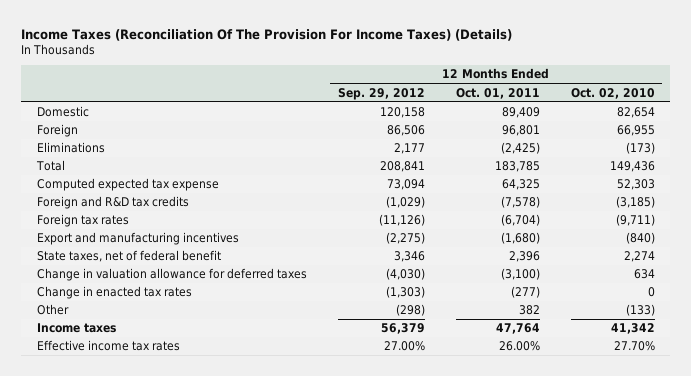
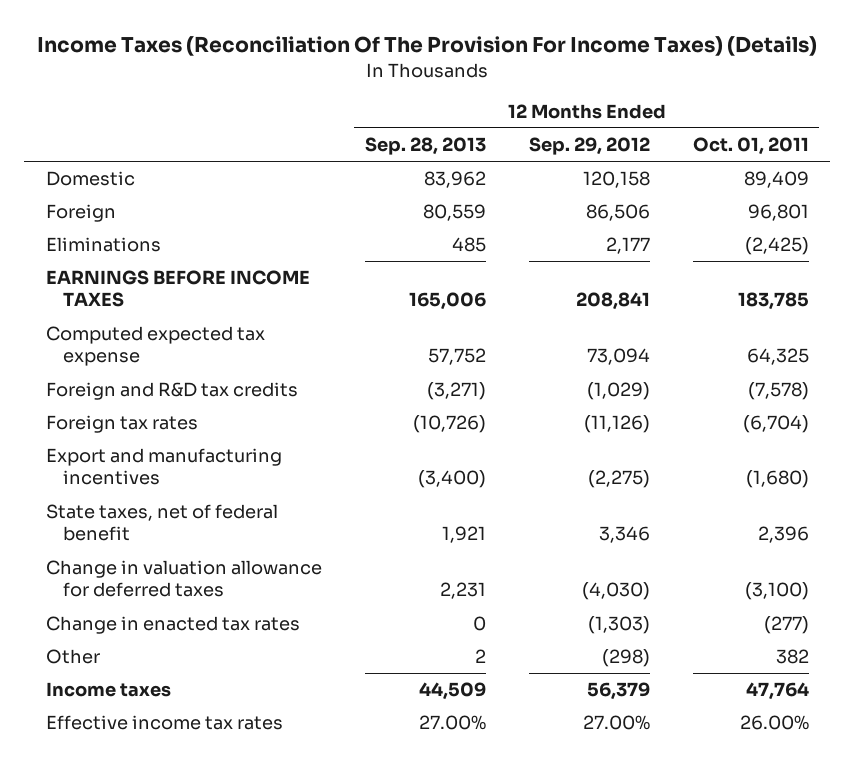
[570,87,655,99] Oct. 02, 2010 -> none
none -> [364,137,486,156] Sep. 28, 2013
[35,160,65,172] Total -> [45,270,310,308] EARNINGS BEFORE INCOME TAXES

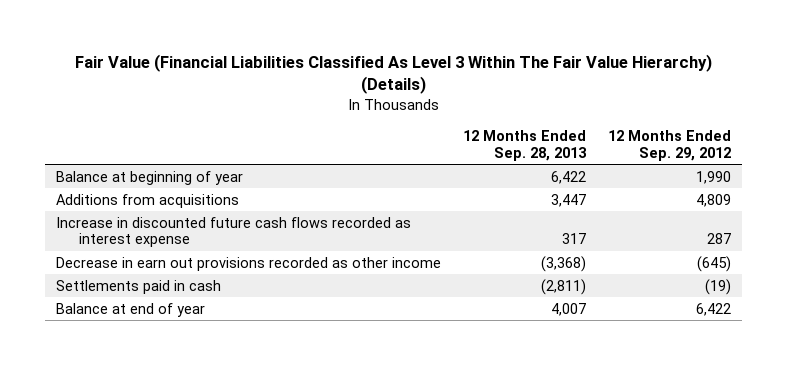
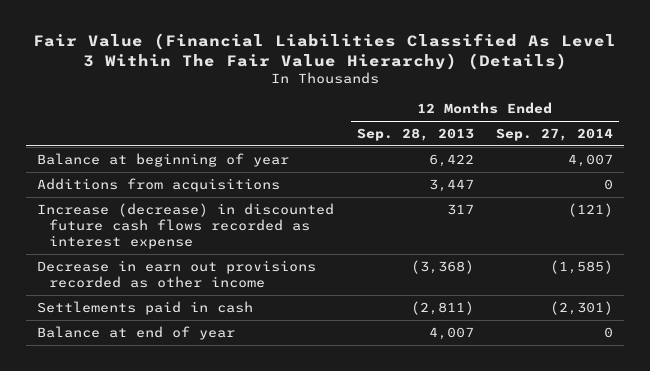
[608,130,732,162] 12 Months Ended Sep. 29, 2012 -> none
none -> [496,128,614,142] Sep. 27, 2014
[56,216,412,248] Increase in discounted future cash flows recorded as interest expense -> [37,202,335,250] Increase (decrease) in discounted future cash flows recorded as interest expense

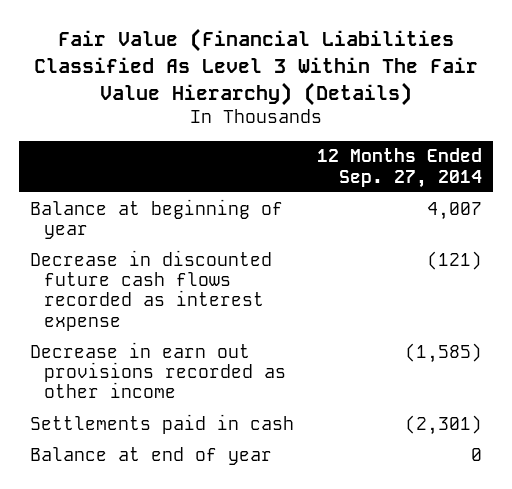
[356,128,474,142] Sep. 28, 2013 -> none
[37,177,281,192] Additions from acquisitions -> none
[37,202,335,250] Increase (decrease) in discounted future cash flows recorded as interest expense -> [30,249,273,331] Decrease in discounted future cash flows recorded as interest expense

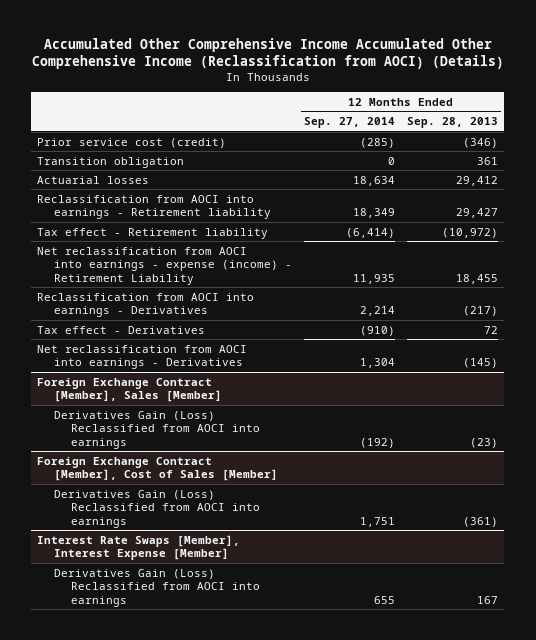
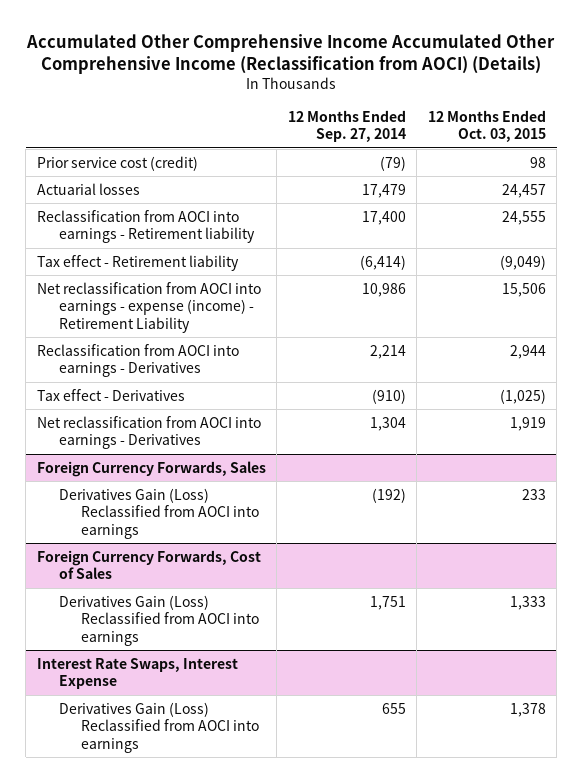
[407,117,499,129] Sep. 28, 2013 -> none
none -> [427,109,546,143] 12 Months Ended Oct. 03, 2015
[37,156,185,168] Transition obligation -> none
[360,137,396,148] (285) -> [379,155,406,171] (79)
[353,175,396,186] 18,634 -> [361,183,406,198] 17,479
[353,208,396,219] 18,349 -> [361,210,406,225] 17,400
[353,273,396,284] 11,935 -> [361,282,406,297] 10,986
[37,377,223,403] Foreign Exchange Contract [Member], Sales [Member] -> none
none -> [36,460,266,477] Foreign Currency Forwards, Sales
[37,456,279,482] Foreign Exchange Contract [Member], Cost of Sales [Member] -> none
none -> [36,549,261,580] Foreign Currency Forwards, Cost of Sales
[37,534,241,561] Interest Rate Swaps [Member], Interest Expense [Member] -> [36,657,238,690] Interest Rate Swaps, Interest Expense

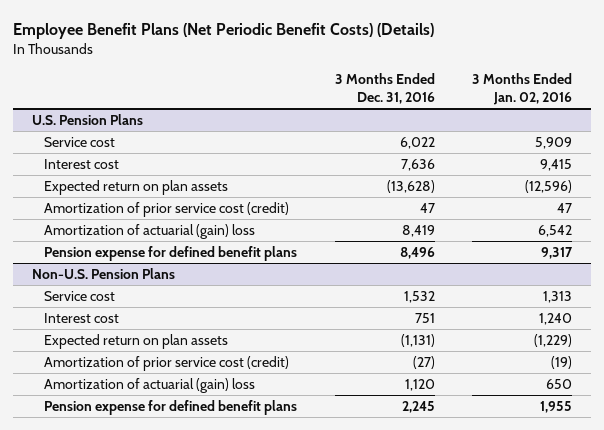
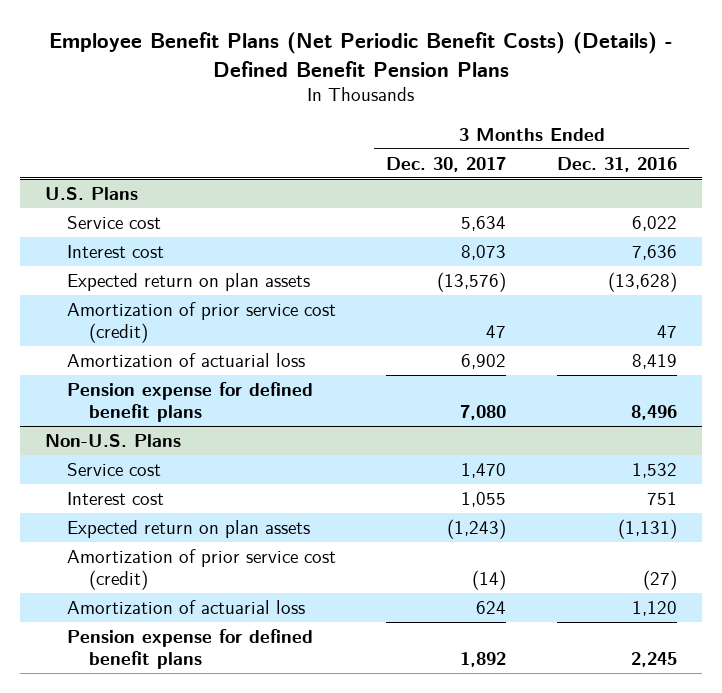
[12,22,434,39] Employee Benefit Plans (Net Periodic Benefit Costs) (Details) -> [48,32,673,77] Employee Benefit Plans (Net Periodic Benefit Costs) (Details) - Defined Benefit Pension Plans
[472,72,573,105] 3 Months Ended Jan. 02, 2016 -> none
none -> [386,156,507,172] Dec. 30, 2017
[31,114,143,126] U.S. Pension Plans -> [44,186,138,200] U.S. Plans
[43,224,255,240] Amortization of actuarial (gain) loss -> [66,352,305,367] Amortization of actuarial loss
[31,268,175,280] Non-U.S. Pension Plans -> [44,433,181,447] Non-U.S. Plans
[43,378,255,394] Amortization of actuarial (gain) loss -> [66,599,305,614] Amortization of actuarial loss

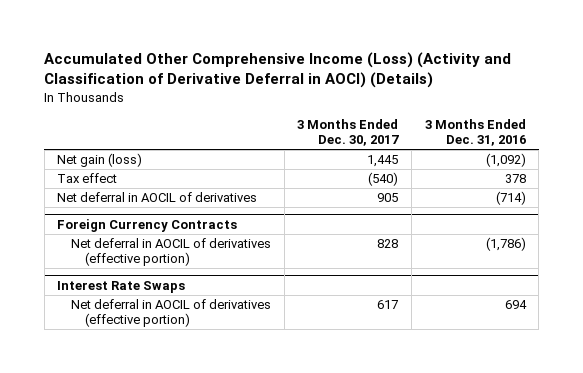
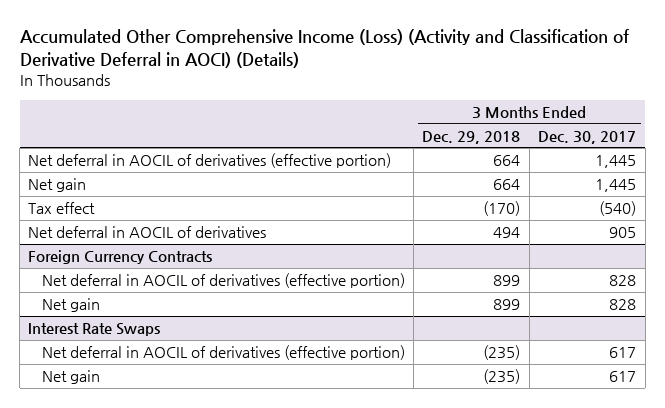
[424,119,526,147] 3 Months Ended Dec. 31, 2016 -> none
none -> [422,130,521,144] Dec. 29, 2018
[57,153,143,168] Net gain (loss) -> [28,152,392,168] Net deferral in AOCIL of derivatives (effective portion)
none -> [28,177,87,192] Net gain
none -> [41,297,100,312] Net gain
none -> [41,369,100,384] Net gain

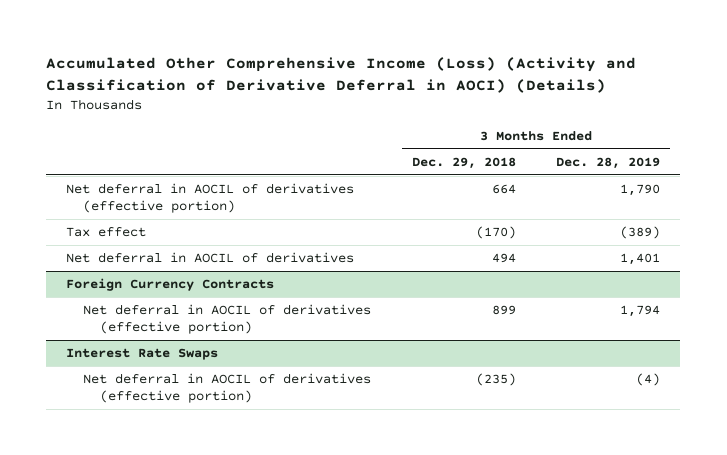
[538,130,637,144] Dec. 30, 2017 -> none
none -> [556,156,661,169] Dec. 28, 2019
[28,177,87,192] Net gain -> none
[41,297,100,312] Net gain -> none
[41,369,100,384] Net gain -> none

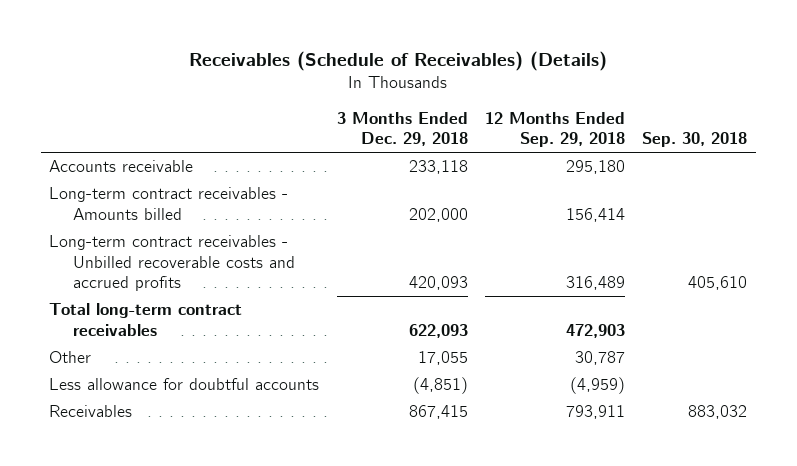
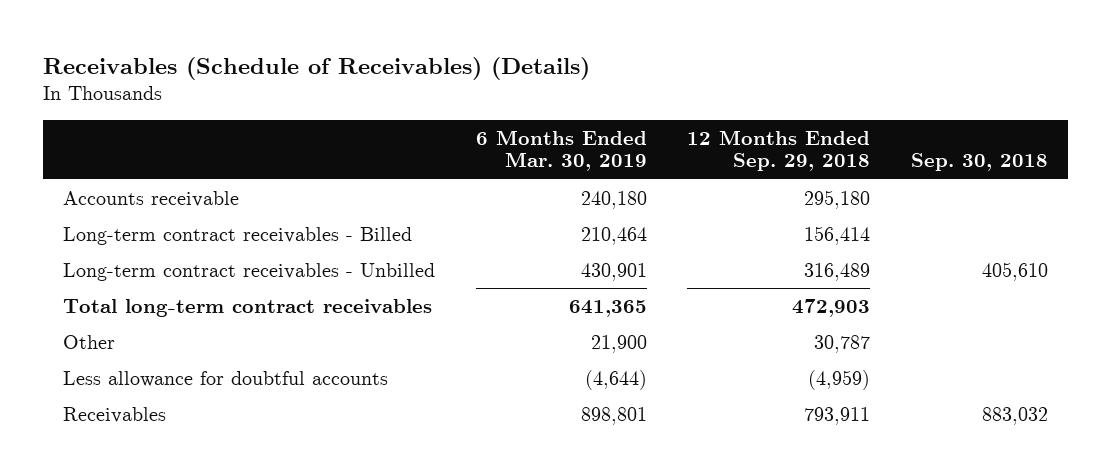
[336,111,468,147] 3 Months Ended Dec. 29, 2018 -> none
none -> [475,129,647,172] 6 Months Ended Mar. 30, 2019
[49,187,289,220] Long-term contract receivables - Amounts billed -> [63,226,413,245] Long-term contract receivables - Billed
[49,235,296,292] Long-term contract receivables - Unbilled recoverable costs and accrued profits -> [63,262,436,281] Long-term contract receivables - Unbilled

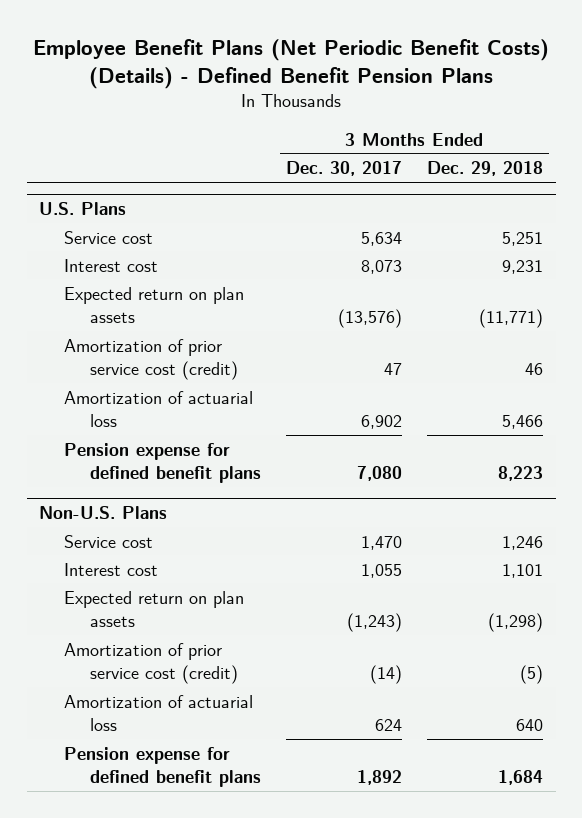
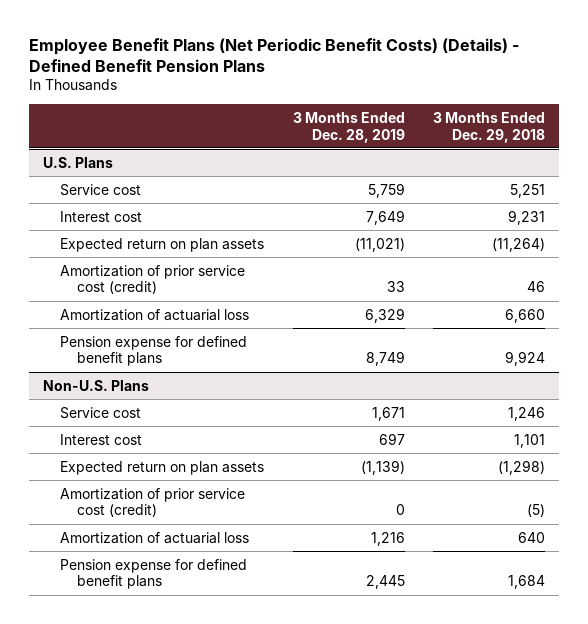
[285,161,402,177] Dec. 30, 2017 -> none
none -> [292,111,405,143] 3 Months Ended Dec. 28, 2019
[479,309,544,329] (11,771) -> [492,237,546,252] (11,264)
[502,415,544,430] 5,466 -> [505,308,546,323] 6,660
[498,466,544,482] 8,223 -> [505,351,546,367] 9,924

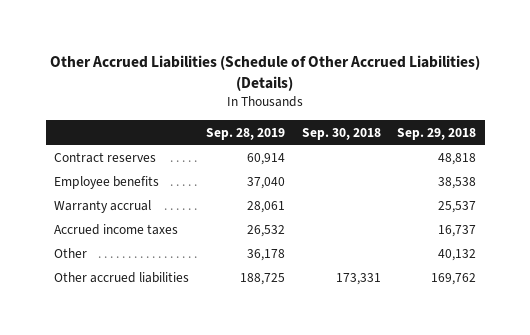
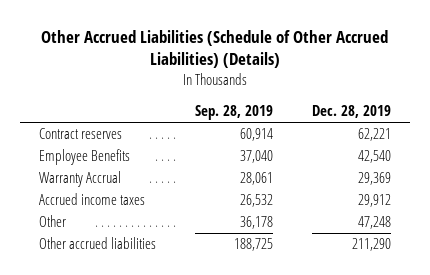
[301,127,381,140] Sep. 30, 2018 -> none
[397,127,477,140] Sep. 29, 2018 -> none
none -> [311,104,391,118] Dec. 28, 2019
[54,175,160,189] Employee benefits -> [39,149,131,166] Employee Benefits
[54,199,152,213] Warranty accrual -> [39,171,122,188] Warranty Accrual

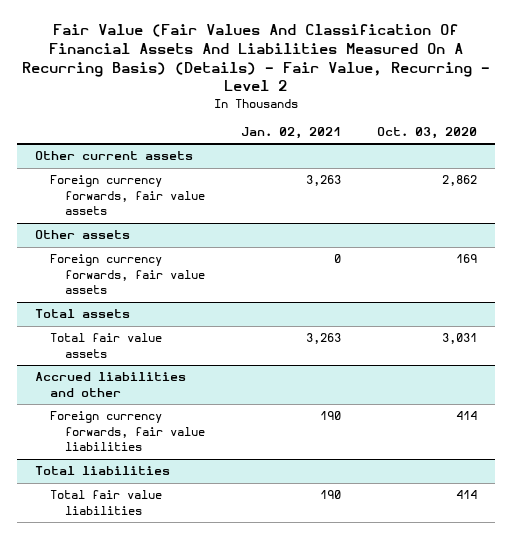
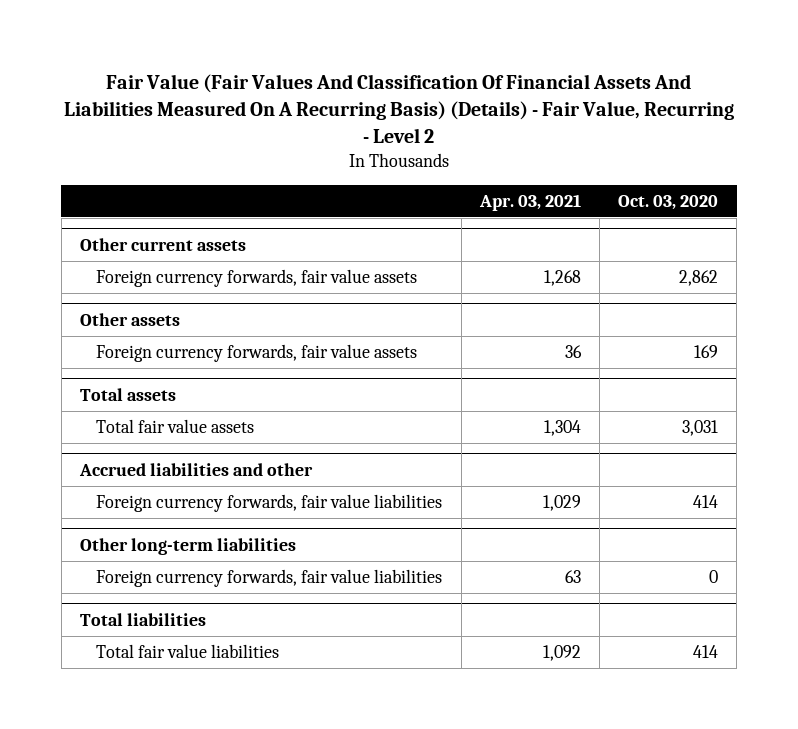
[241,126,342,139] Jan. 02, 2021 -> none
none -> [478,193,581,211] Apr. 03, 2021
none -> [80,537,297,555] Other long-term liabilities
none -> [96,568,443,587] Foreign currency forwards, fair value liabilities

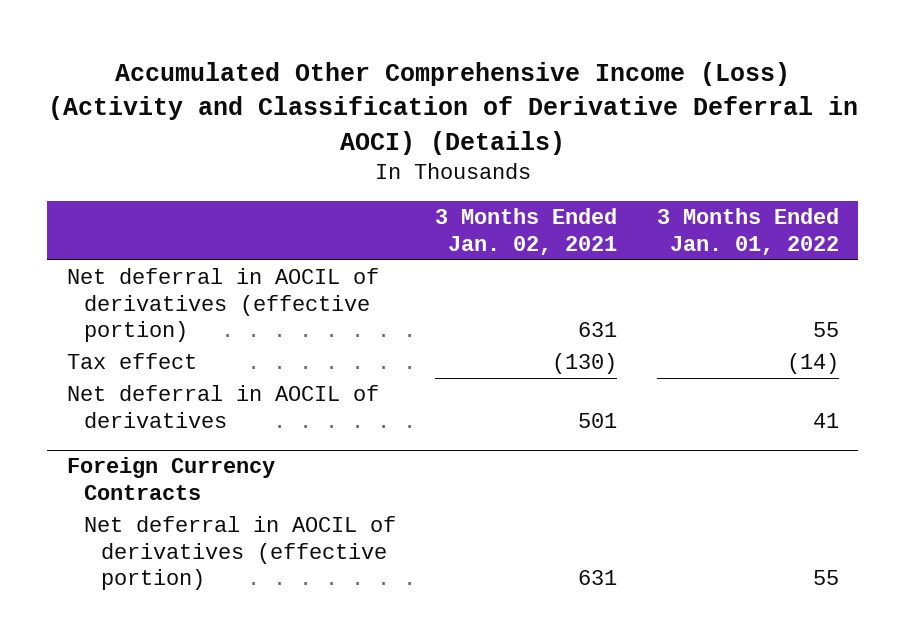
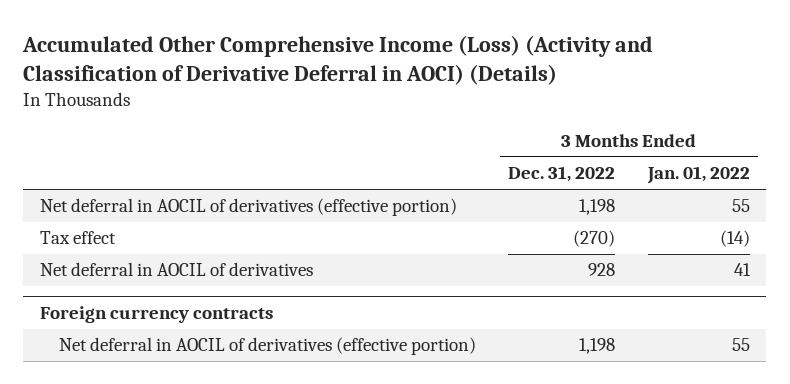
[435,208,618,255] 3 Months Ended Jan. 02, 2021 -> none
none -> [508,166,616,183] Dec. 31, 2022
[67,457,276,500] Foreign Currency Contracts -> [39,306,273,324] Foreign currency contracts

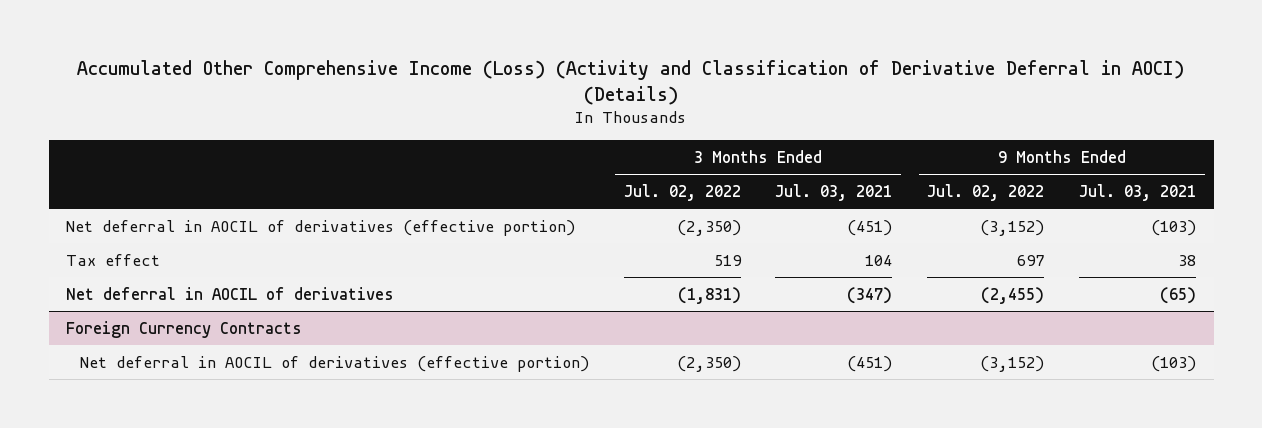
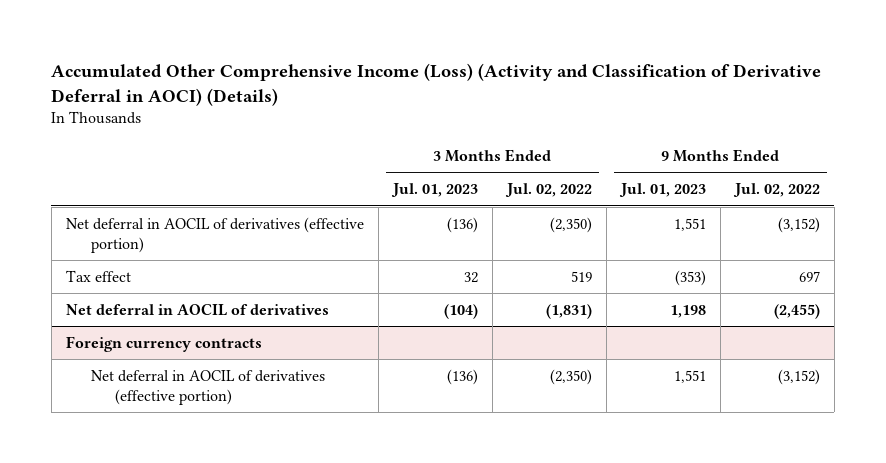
[775,184,893,202] Jul. 03, 2021 -> none
[1079,184,1197,202] Jul. 03, 2021 -> none
none -> [390,183,478,198] Jul. 01, 2023
none -> [618,183,706,198] Jul. 01, 2023
[66,320,303,338] Foreign Currency Contracts -> [65,335,262,352] Foreign currency contracts

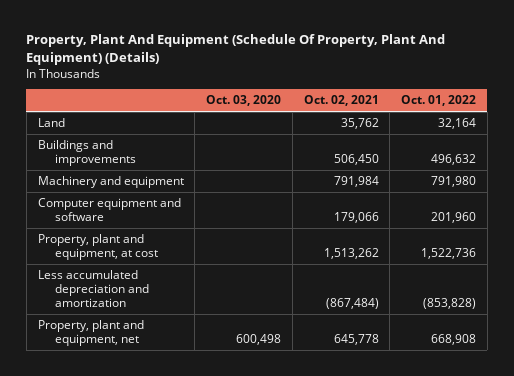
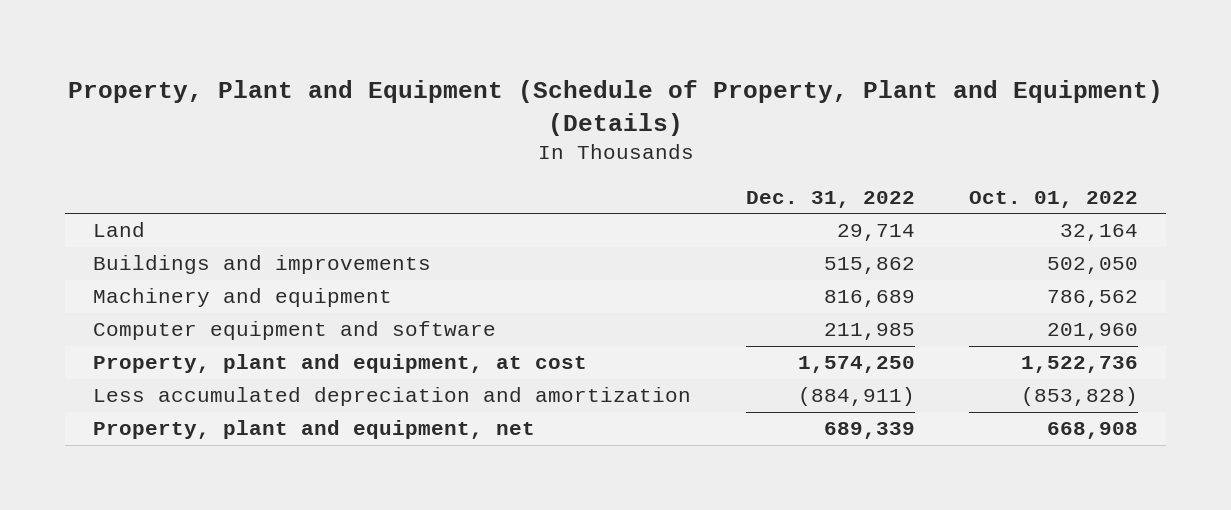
[26,34,446,66] Property, Plant And Equipment (Schedule Of Property, Plant And Equipment) (Details) -> [67,80,1163,137] Property, Plant and Equipment (Schedule of Property, Plant and Equipment) (Details)
[206,95,282,107] Oct. 03, 2020 -> none
[303,95,379,107] Oct. 02, 2021 -> none
none -> [745,190,915,208] Dec. 31, 2022
[431,154,477,166] 496,632 -> [1047,257,1139,275] 502,050
[431,176,477,188] 791,980 -> [1047,290,1139,308] 786,562

